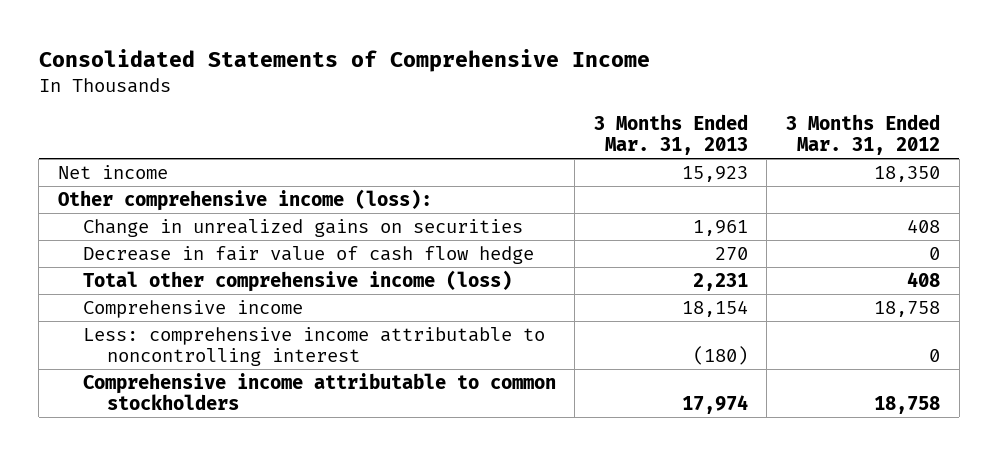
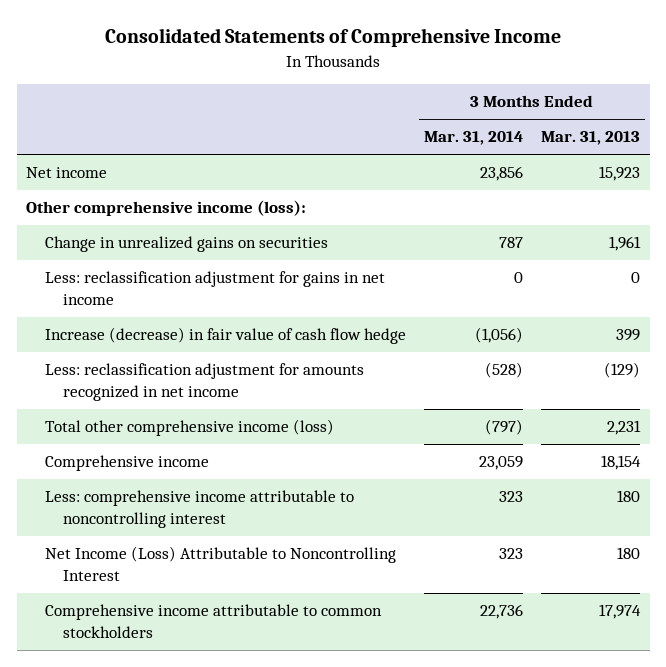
[785,113,940,156] 3 Months Ended Mar. 31, 2012 -> none
none -> [424,131,524,146] Mar. 31, 2014
none -> [44,271,385,306] Less: reclassification adjustment for gains in net income
[82,245,534,264] Decrease in fair value of cash flow hedge -> [44,327,406,345] Increase (decrease) in fair value of cash flow hedge
[714,246,748,260] 270 -> [616,329,641,342] 399
none -> [44,363,364,402] Less: reclassification adjustment for amounts recognized in net income
[692,346,748,366] (180) -> [617,490,641,503] 180
none -> [44,546,396,582] Net Income (Loss) Attributable to Noncontrolling Interest

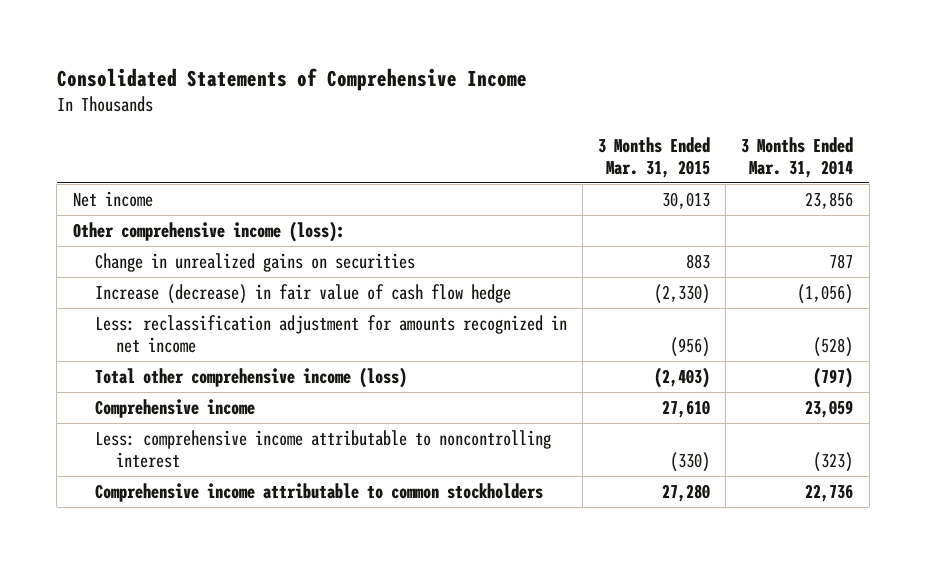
[541,131,641,146] Mar. 31, 2013 -> none
none -> [597,136,710,178] 3 Months Ended Mar. 31, 2015
[44,271,385,306] Less: reclassification adjustment for gains in net income -> none
[44,546,396,582] Net Income (Loss) Attributable to Noncontrolling Interest -> none
[499,491,524,503] 323 -> [813,452,854,473] (323)

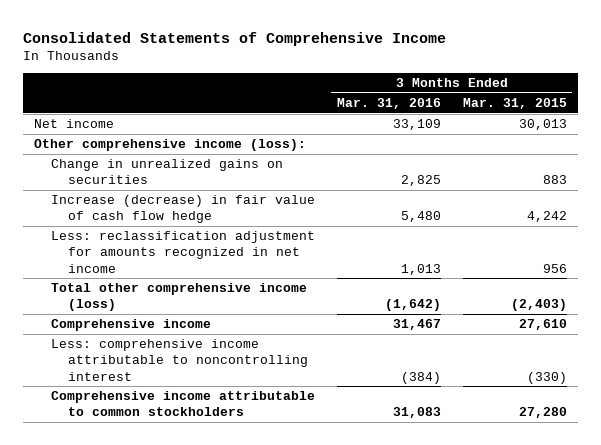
[741,136,854,178] 3 Months Ended Mar. 31, 2014 -> none
none -> [336,98,441,110] Mar. 31, 2016
[653,283,710,304] (2,330) -> [526,211,567,223] 4,242
[669,337,710,358] (956) -> [542,263,567,273] 956

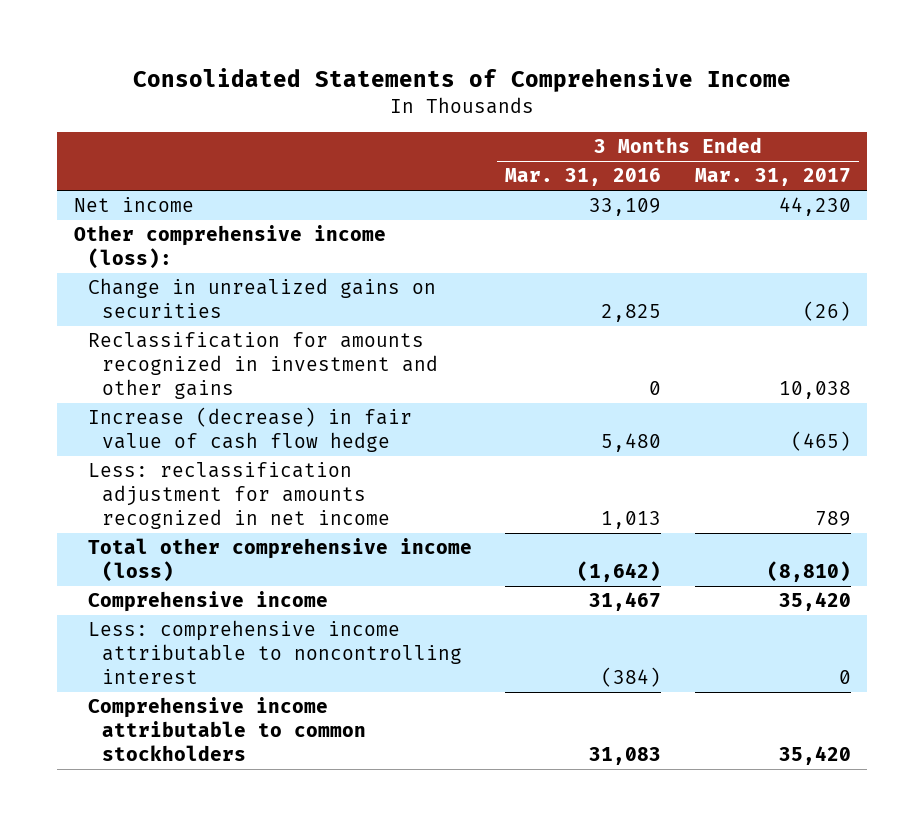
[462,98,567,110] Mar. 31, 2015 -> none
none -> [694,168,851,187] Mar. 31, 2017
none -> [88,332,439,400] Reclassification for amounts recognized in investment and other gains

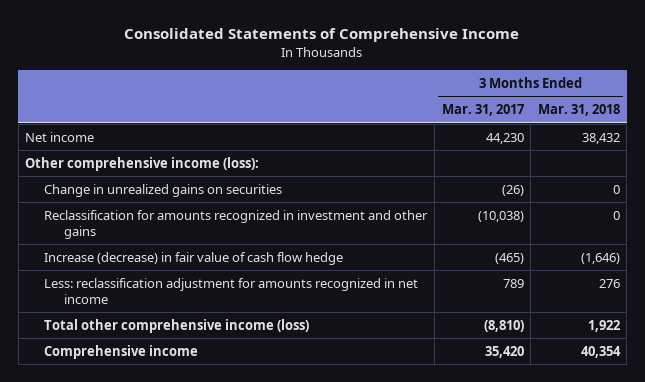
[505,168,662,187] Mar. 31, 2016 -> none
none -> [537,104,620,117] Mar. 31, 2018
[778,381,851,400] 10,038 -> [477,210,524,222] (10,038)
[88,620,463,685] Less: comprehensive income attributable to noncontrolling interest -> none
[88,697,367,762] Comprehensive income attributable to common stockholders -> none

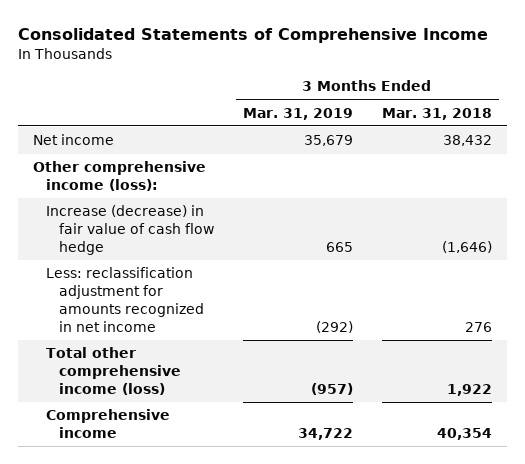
[441,104,524,117] Mar. 31, 2017 -> none
none -> [242,107,353,120] Mar. 31, 2019
[44,183,283,197] Change in unrealized gains on securities -> none
[44,209,429,240] Reclassification for amounts recognized in investment and other gains -> none

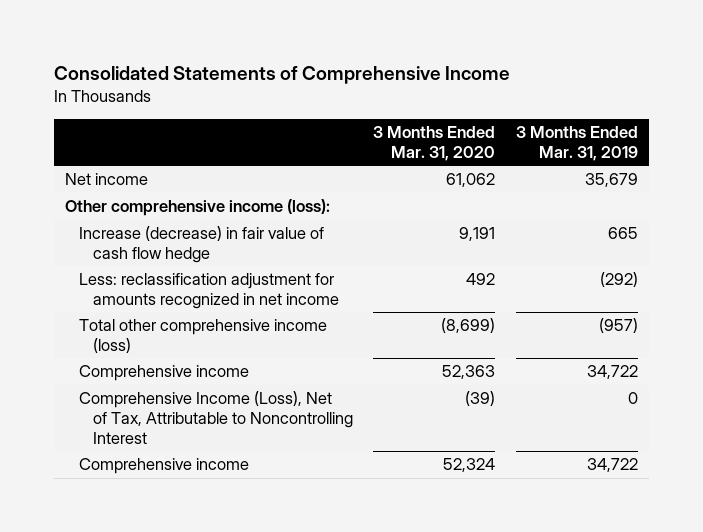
[381,107,492,120] Mar. 31, 2018 -> none
none -> [373,126,496,161] 3 Months Ended Mar. 31, 2020
none -> [78,391,353,444] Comprehensive Income (Loss), Net of Tax, Attributable to Noncontrolling Interest
none -> [78,458,249,475] Comprehensive income

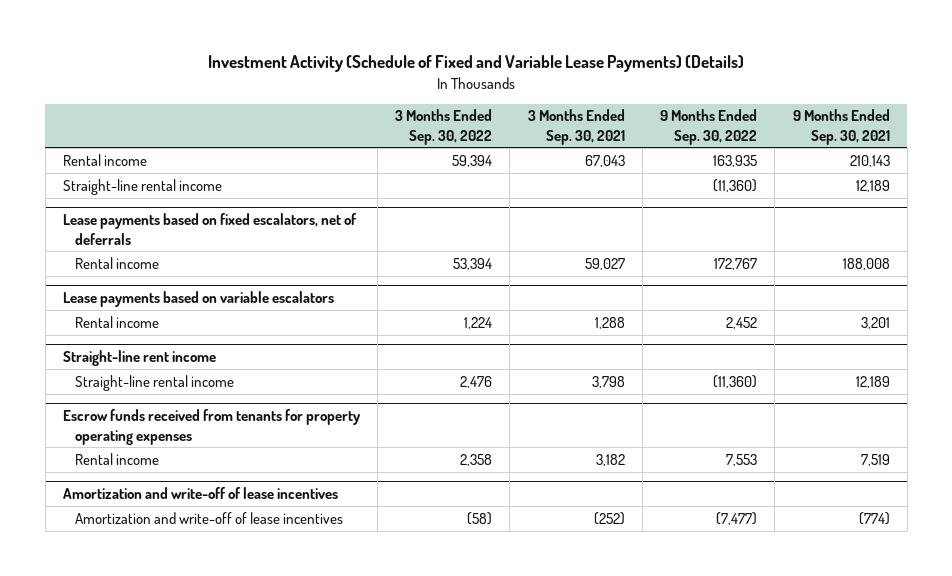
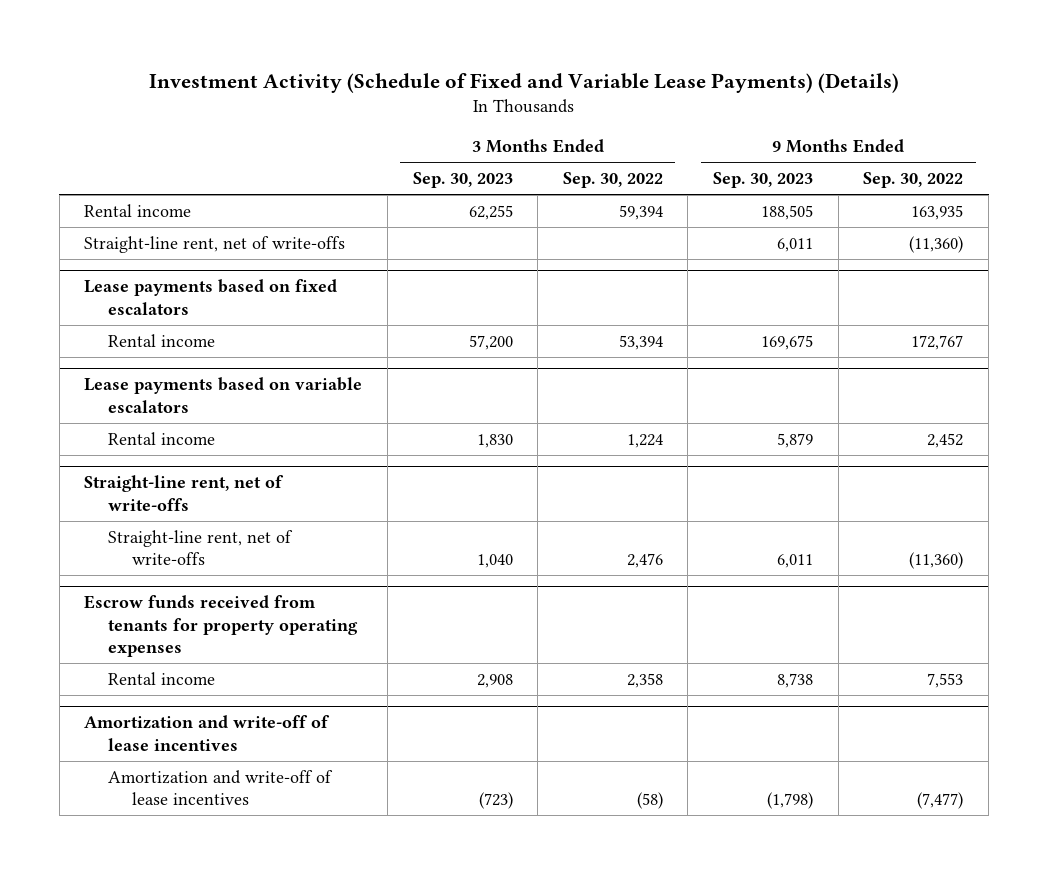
[527,109,625,145] 3 Months Ended Sep. 30, 2021 -> none
[792,109,890,145] 9 Months Ended Sep. 30, 2021 -> none
none -> [412,172,513,189] Sep. 30, 2023
none -> [713,172,814,189] Sep. 30, 2023
[62,178,222,195] Straight-line rental income -> [84,235,346,253] Straight-line rent, net of write-offs
[62,213,357,245] Lease payments based on fixed escalators, net of deferrals -> [84,279,338,315] Lease payments based on fixed escalators
[62,350,216,367] Straight-line rent income -> [84,475,285,511] Straight-line rent, net of write-offs
[75,374,235,391] Straight-line rental income -> [108,529,294,566] Straight-line rent, net of write-offs

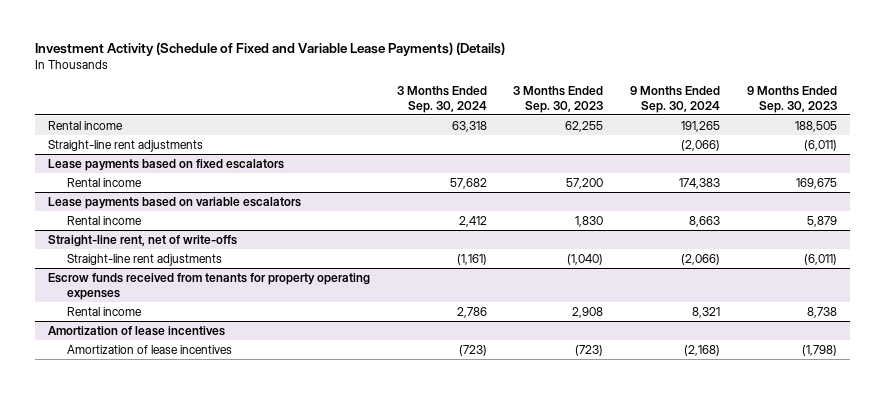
[562,172,663,189] Sep. 30, 2022 -> none
[863,172,964,189] Sep. 30, 2022 -> none
none -> [396,85,487,113] 3 Months Ended Sep. 30, 2024
none -> [629,85,720,113] 9 Months Ended Sep. 30, 2024
[84,235,346,253] Straight-line rent, net of write-offs -> [47,139,203,152] Straight-line rent adjustments
[777,237,814,252] 6,011 -> [803,139,837,151] (6,011)
[108,529,294,566] Straight-line rent, net of write-offs -> [66,253,222,266] Straight-line rent adjustments
[476,554,513,569] 1,040 -> [567,253,604,265] (1,040)
[777,554,814,569] 6,011 -> [803,253,837,265] (6,011)
[84,715,331,751] Amortization and write-off of lease incentives -> [47,325,225,336] Amortization of lease incentives
[108,769,334,806] Amortization and write-off of lease incentives -> [66,344,232,354] Amortization of lease incentives

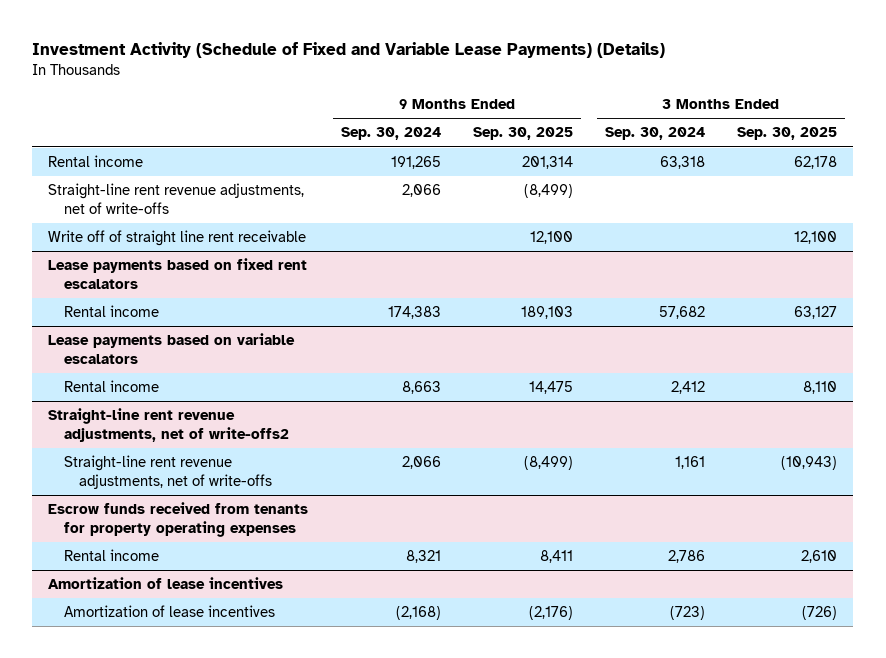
[513,85,604,113] 3 Months Ended Sep. 30, 2023 -> none
[746,85,837,113] 9 Months Ended Sep. 30, 2023 -> none
none -> [472,127,573,141] Sep. 30, 2025
none -> [737,127,838,141] Sep. 30, 2025
[47,139,203,152] Straight-line rent adjustments -> [48,183,305,214] Straight-line rent revenue adjustments, net of write-offs
[680,139,720,151] (2,066) -> [401,184,441,198] 2,066
none -> [48,230,307,247] Write off of straight line rent receivable
[47,158,284,171] Lease payments based on fixed escalators -> [48,258,308,289] Lease payments based on fixed rent escalators
[47,234,237,247] Straight-line rent, net of write-offs -> [48,408,289,442] Straight-line rent revenue adjustments, net of write-offs2
[66,253,222,266] Straight-line rent adjustments -> [63,455,272,489] Straight-line rent revenue adjustments, net of write-offs
[456,253,487,265] (1,161) -> [674,456,705,470] 1,161
[680,253,720,265] (2,066) -> [401,456,441,470] 2,066

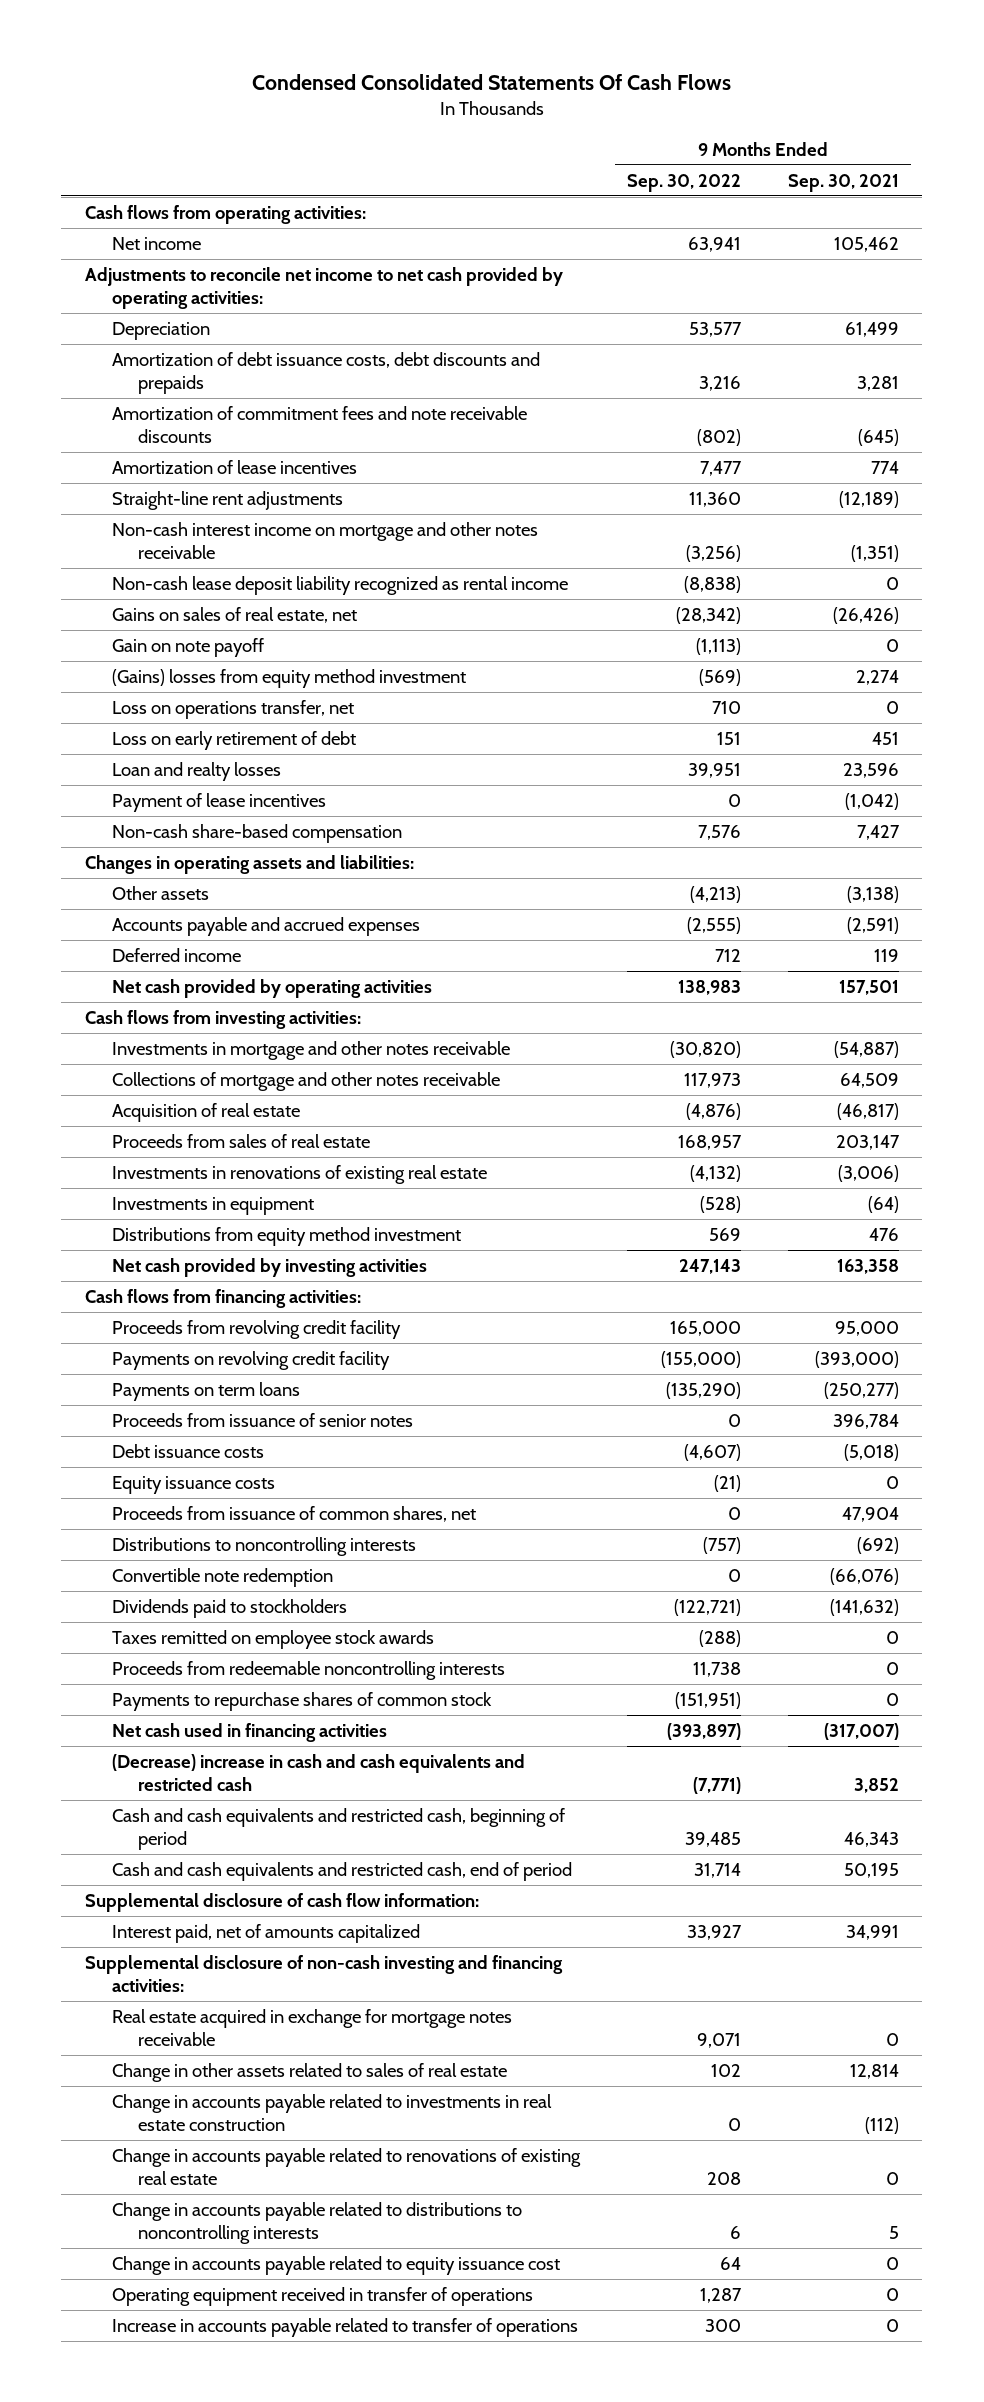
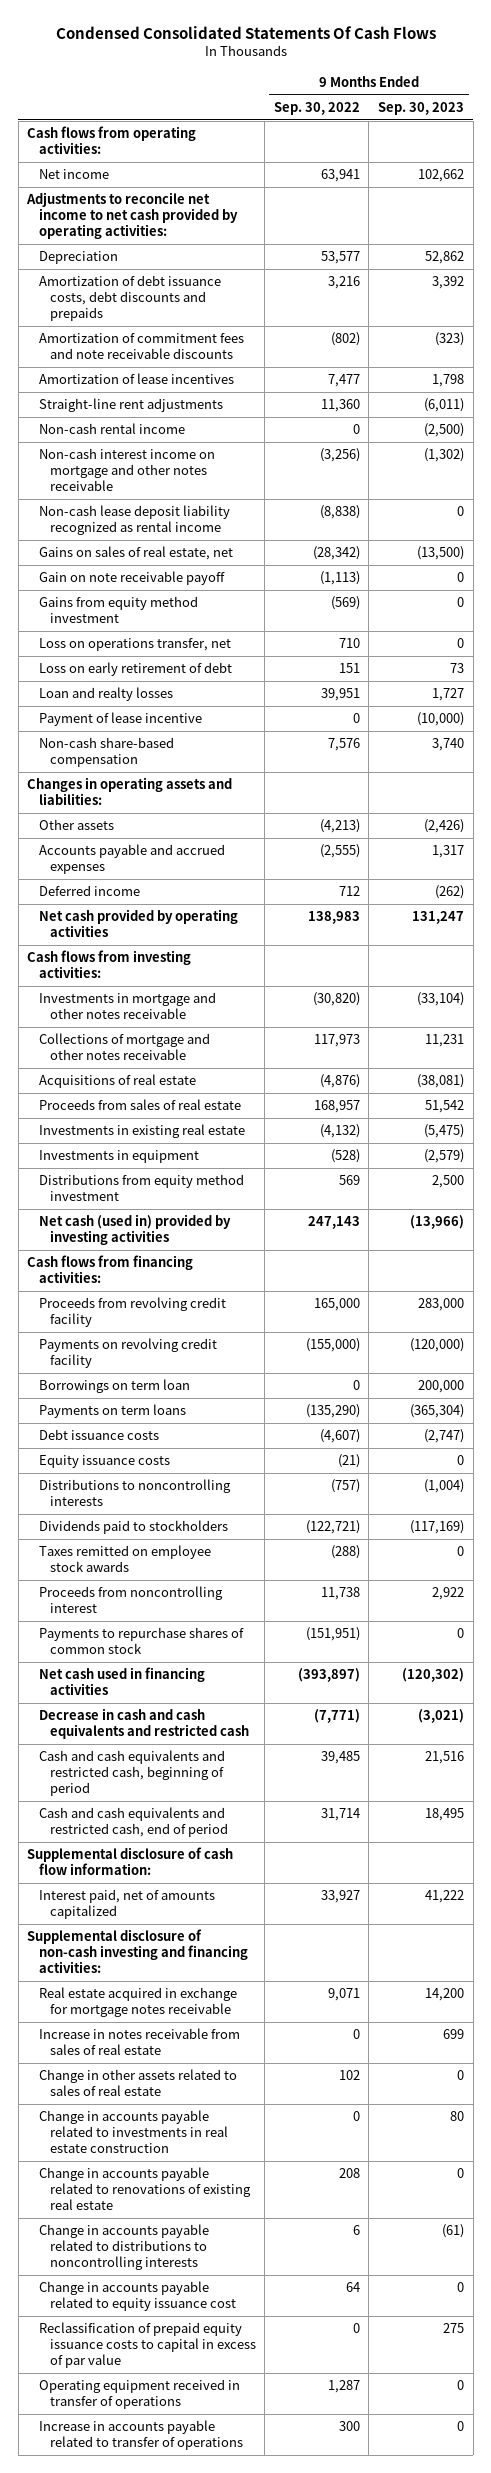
[787,173,899,192] Sep. 30, 2021 -> none
none -> [378,101,465,115] Sep. 30, 2023
none -> [38,423,185,435] Non-cash rental income
[111,637,264,657] Gain on note payoff -> [38,571,225,586] Gain on note receivable payoff
[111,668,466,688] (Gains) losses from equity method investment -> [38,596,198,624] Gains from equity method investment
[111,792,326,812] Payment of lease incentives -> [38,712,202,727] Payment of lease incentive
[111,1102,300,1122] Acquisition of real estate -> [38,1074,196,1089] Acquisitions of real estate
[111,1164,487,1184] Investments in renovations of existing real estate -> [38,1124,245,1139] Investments in existing real estate
[111,1257,427,1277] Net cash provided by investing activities -> [38,1214,231,1246] Net cash (used in) provided by investing activities
none -> [38,1379,190,1394] Borrowings on term loan
[111,1412,413,1427] Proceeds from issuance of senior notes -> none
[111,1505,476,1522] Proceeds from issuance of common shares, net -> none
[111,1567,333,1587] Convertible note redemption -> none
[111,1660,505,1680] Proceeds from redeemable noncontrolling interests -> [38,1586,223,1614] Proceeds from noncontrolling interest
[111,1753,525,1792] (Decrease) increase in cash and cash equivalents and restricted cash -> [38,1708,249,1740] Decrease in cash and cash equivalents and restricted cash
none -> [38,2028,240,2056] Increase in notes receivable from sales of real estate
none -> [38,2322,256,2369] Reclassification of prepaid equity issuance costs to capital in excess of par value

